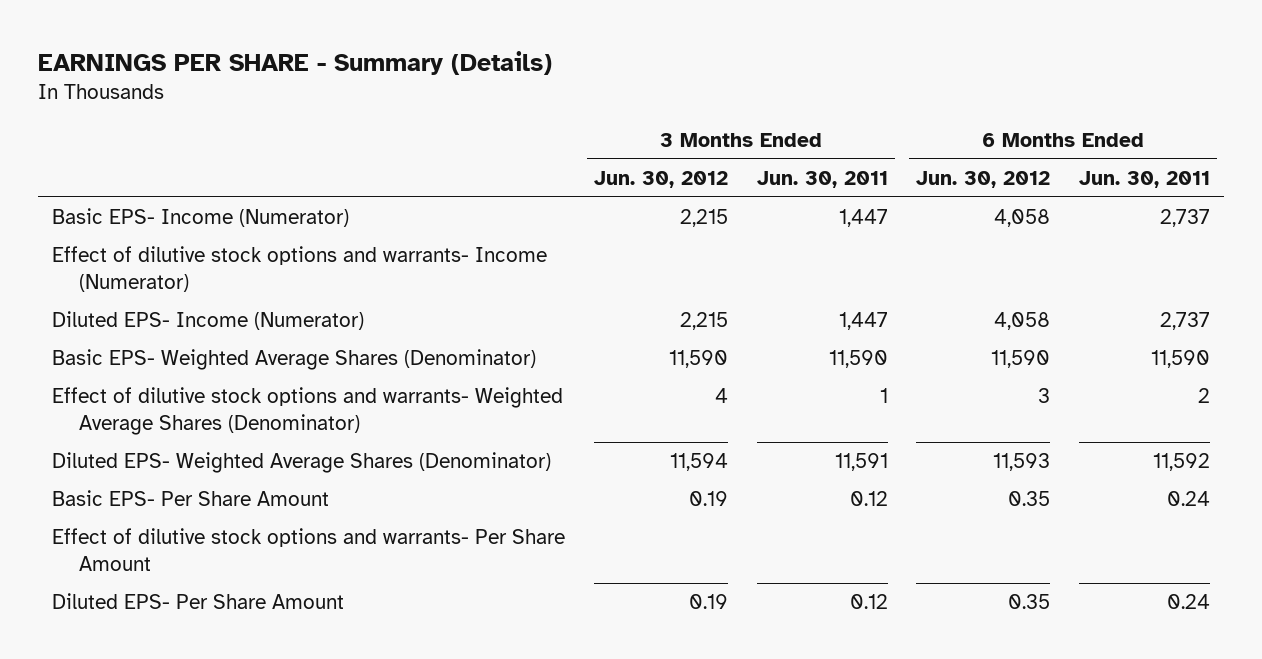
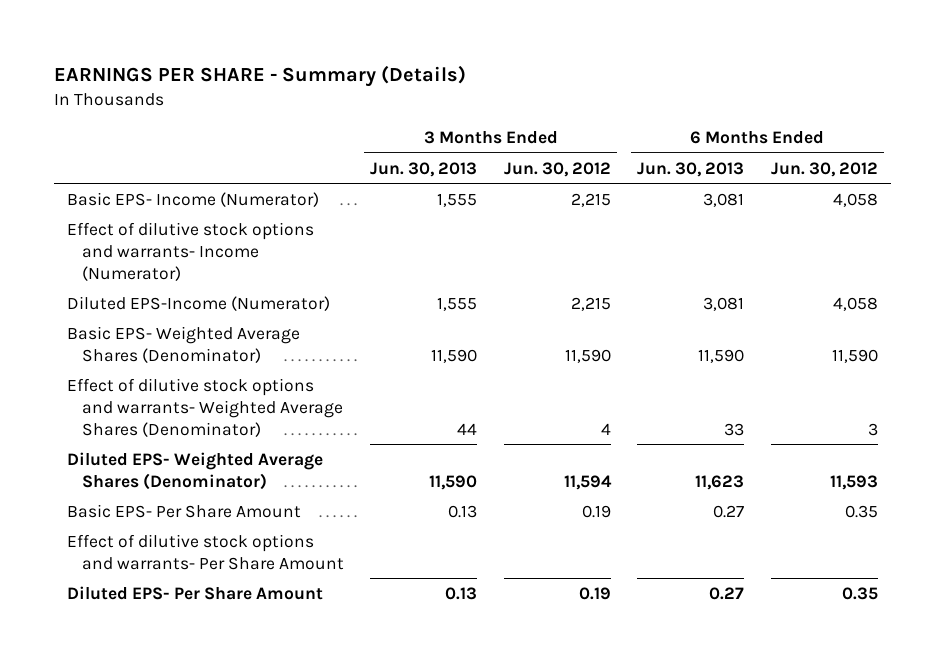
[756,170,888,188] Jun. 30, 2011 -> none
[1078,170,1210,188] Jun. 30, 2011 -> none
none -> [370,161,478,177] Jun. 30, 2013
none -> [637,161,745,177] Jun. 30, 2013
[52,311,365,331] Diluted EPS- Income (Numerator) -> [67,295,331,311] Diluted EPS-Income (Numerator)

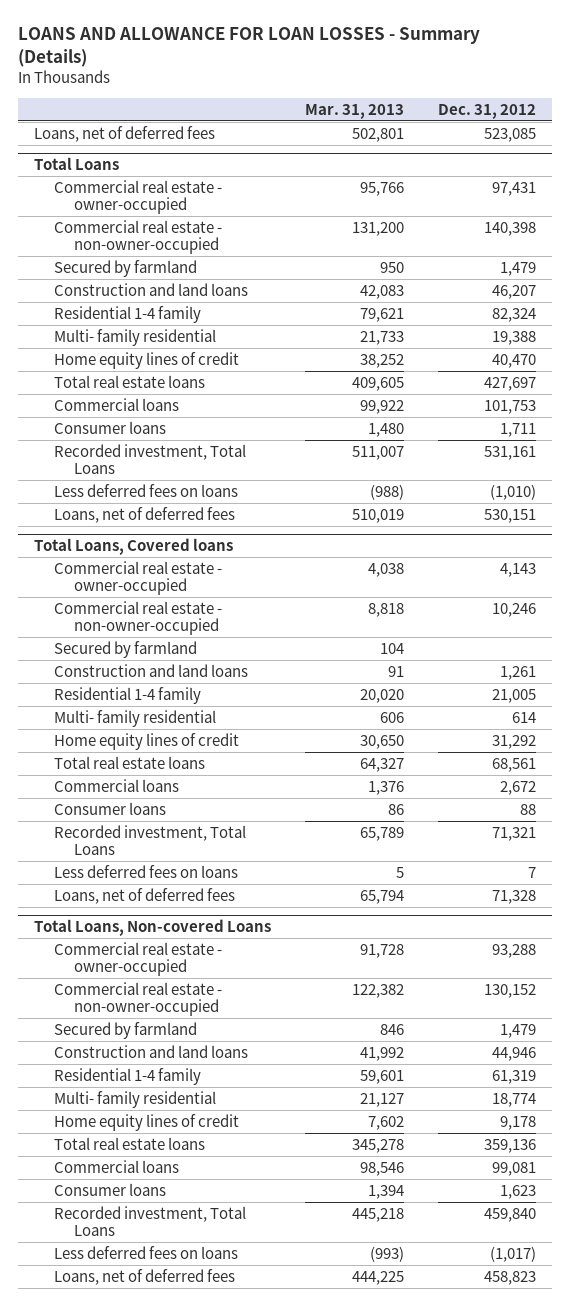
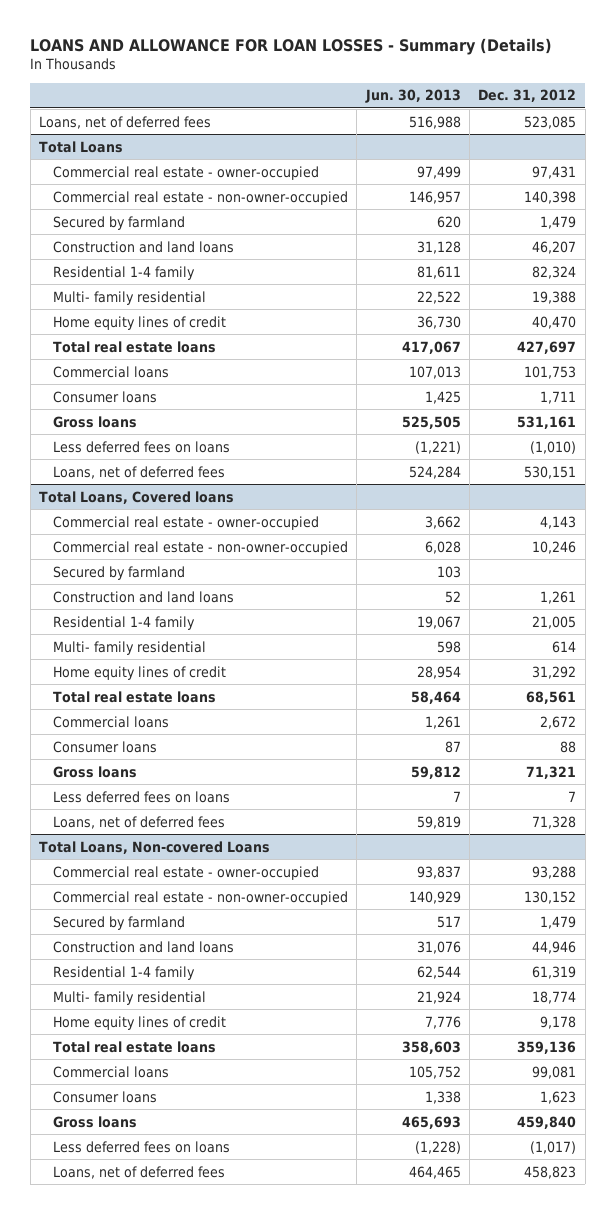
[304,103,404,119] Mar. 31, 2013 -> none
none -> [364,89,461,104] Jun. 30, 2013
[54,443,247,474] Recorded investment, Total Loans -> [53,415,138,428] Gross loans
[54,824,247,855] Recorded investment, Total Loans -> [53,765,138,778] Gross loans
[54,1205,247,1236] Recorded investment, Total Loans -> [53,1115,138,1128] Gross loans

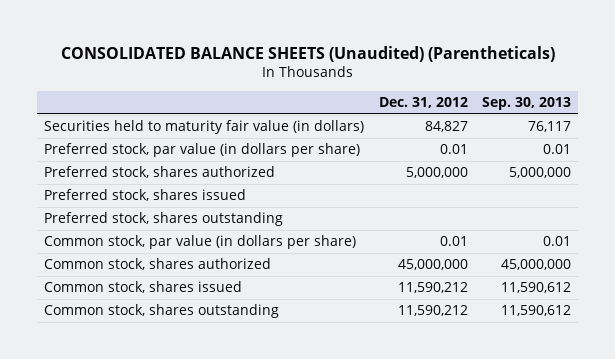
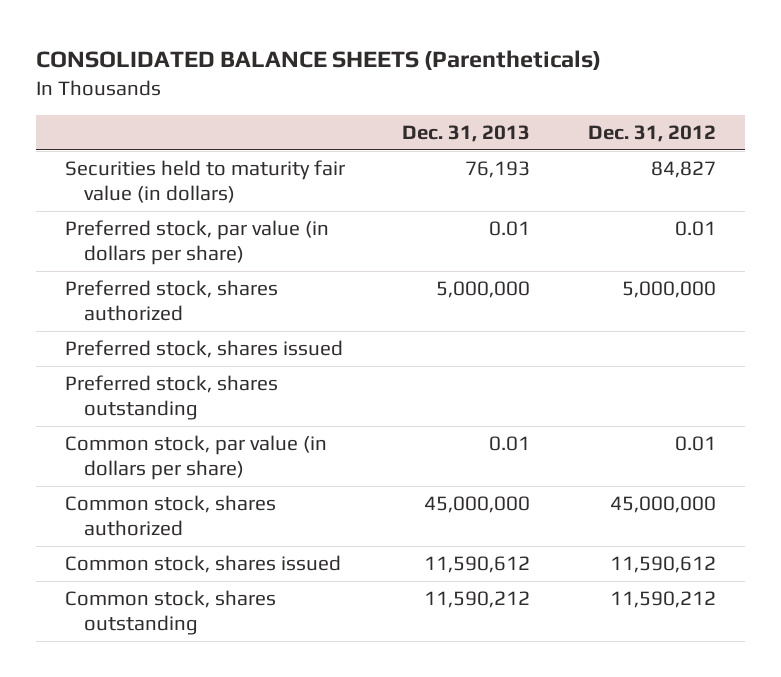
[60,45,555,62] CONSOLIDATED BALANCE SHEETS (Unaudited) (Parentheticals) -> [35,50,601,71] CONSOLIDATED BALANCE SHEETS (Parentheticals)
[481,97,571,111] Sep. 30, 2013 -> none
none -> [402,125,531,143] Dec. 31, 2013
[397,282,468,294] 11,590,212 -> [610,555,717,573] 11,590,612

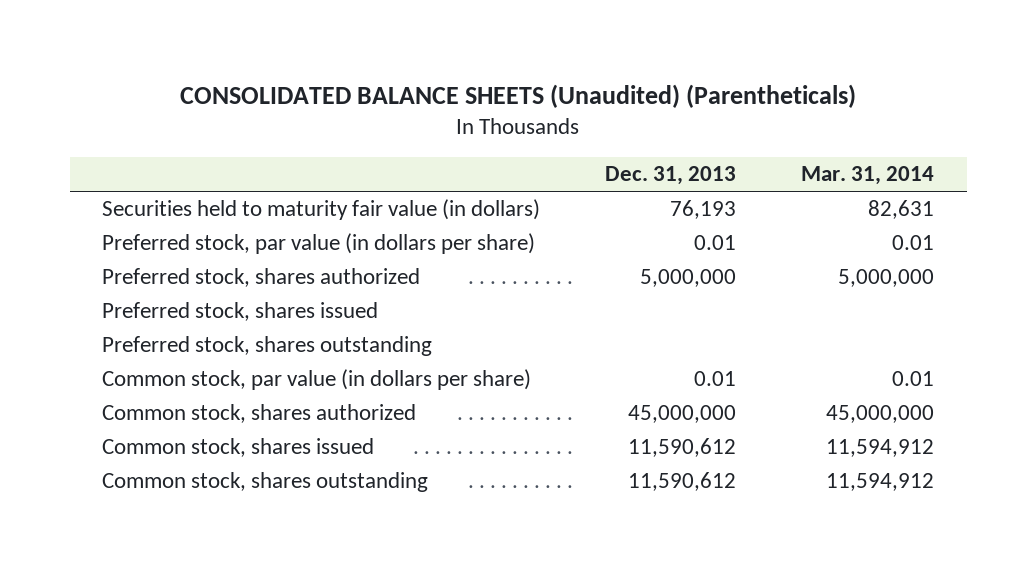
[35,50,601,71] CONSOLIDATED BALANCE SHEETS (Parentheticals) -> [180,84,857,109] CONSOLIDATED BALANCE SHEETS (Unaudited) (Parentheticals)
[588,125,717,143] Dec. 31, 2012 -> none
none -> [801,166,935,186] Mar. 31, 2014
[424,590,531,608] 11,590,212 -> [628,472,737,492] 11,590,612

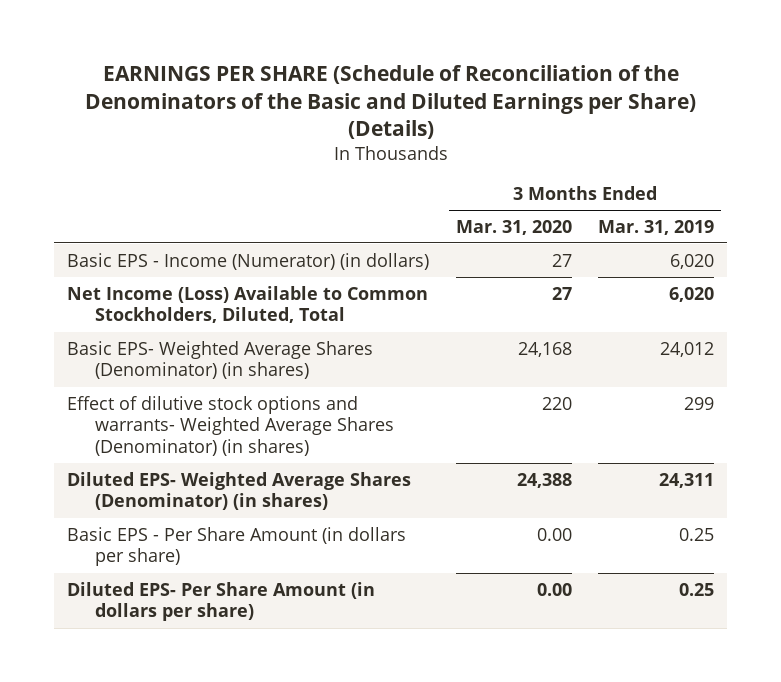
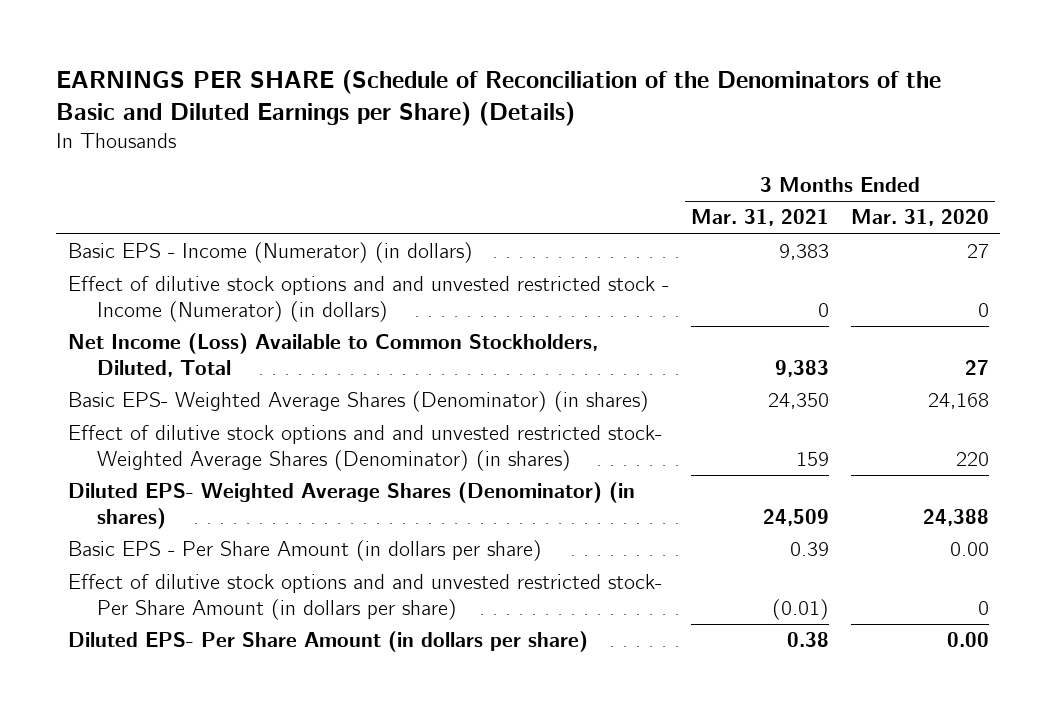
[597,219,714,235] Mar. 31, 2019 -> none
none -> [690,209,829,227] Mar. 31, 2021
none -> [67,276,669,323] Effect of dilutive stock options and and unvested restricted stock - Income (Numerator) (in dollars)
[67,395,394,457] Effect of dilutive stock options and warrants- Weighted Average Shares (Denominator) (in shares) -> [67,425,662,472] Effect of dilutive stock options and and unvested restricted stock- Weighted Average Shares (Denominator) (in shares)
none -> [67,574,662,621] Effect of dilutive stock options and and unvested restricted stock- Per Share Amount (in dollars per share)

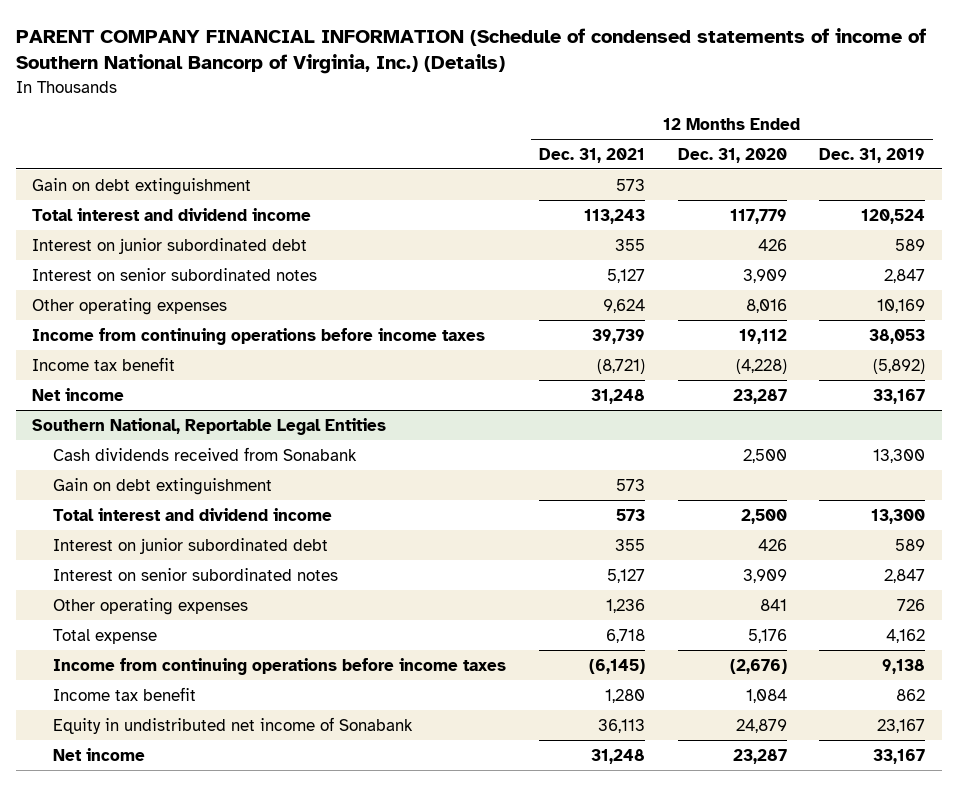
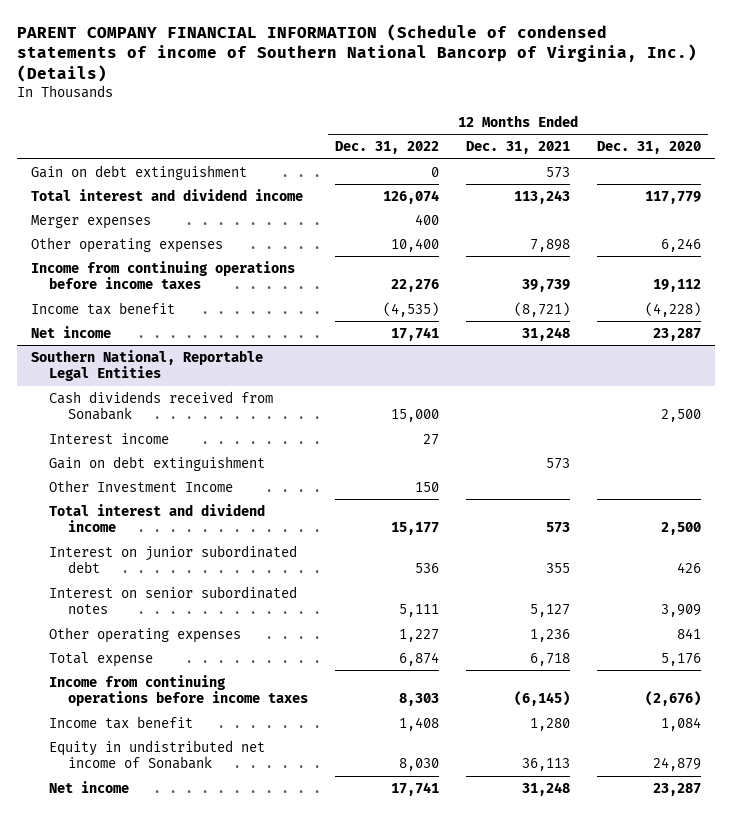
[819,147,926,163] Dec. 31, 2019 -> none
none -> [334,141,439,155] Dec. 31, 2022
[32,237,308,254] Interest on junior subordinated debt -> none
[32,267,318,281] Interest on senior subordinated notes -> none
none -> [30,214,151,229] Merger expenses
[602,298,645,313] 9,624 -> [530,238,571,252] 7,898
[745,298,787,313] 8,016 -> [661,237,702,252] 6,246
none -> [49,432,170,444] Interest income
none -> [49,479,234,492] Other Investment Income

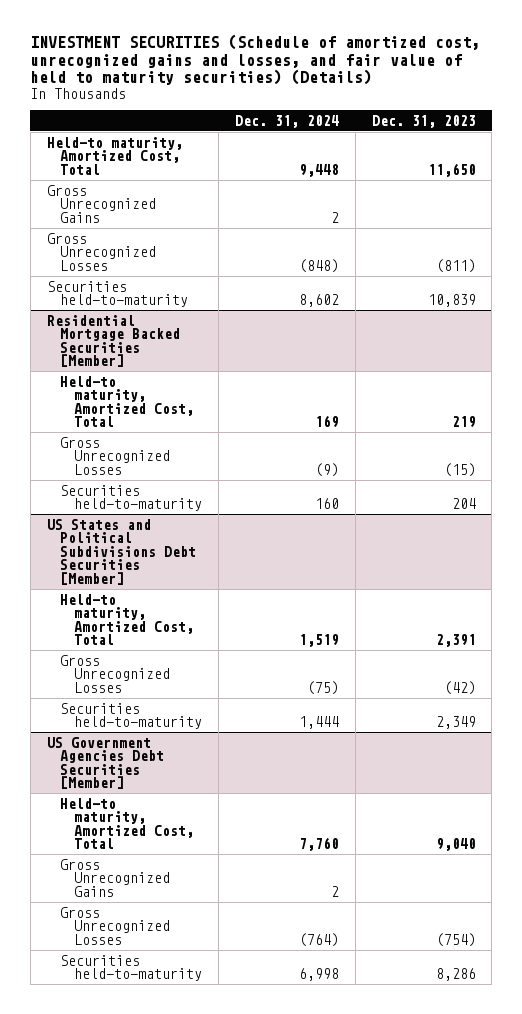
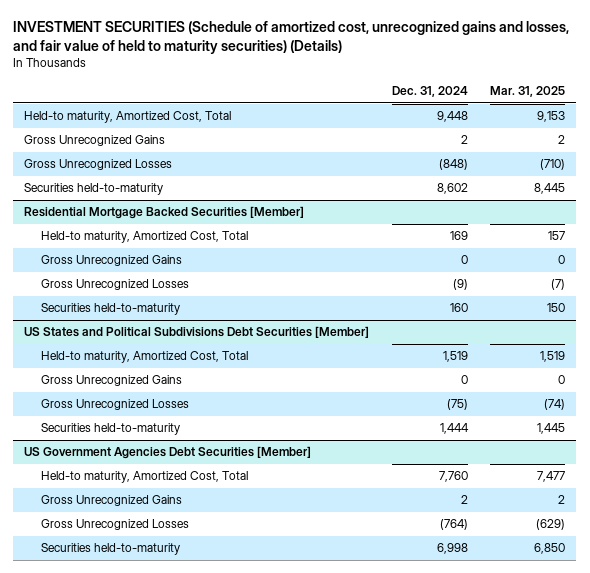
[371,114,476,128] Dec. 31, 2023 -> none
none -> [490,86,566,98] Mar. 31, 2025
none -> [41,255,183,267] Gross Unrecognized Gains
none -> [41,375,183,387] Gross Unrecognized Gains

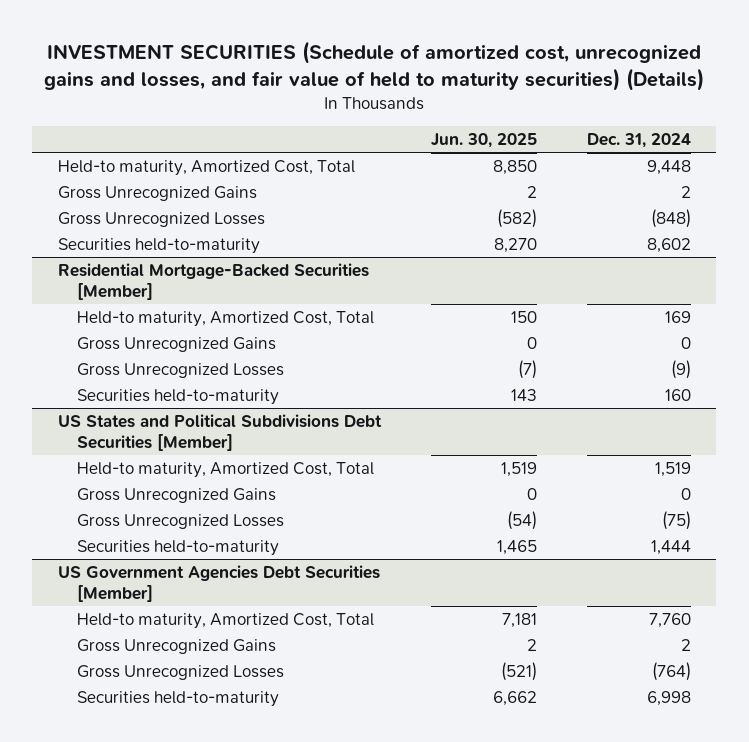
[490,86,566,98] Mar. 31, 2025 -> none
none -> [430,133,537,149] Jun. 30, 2025
[24,206,305,220] Residential Mortgage Backed Securities [Member] -> [57,262,369,300] Residential Mortgage-Backed Securities [Member]

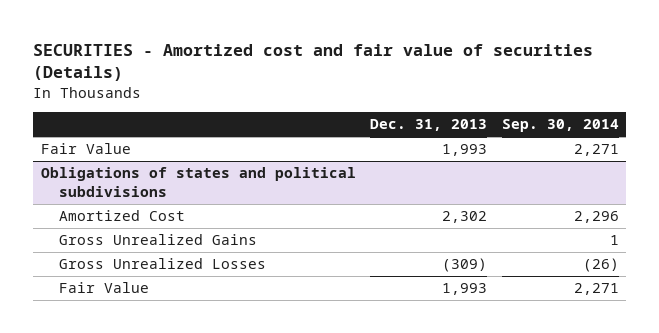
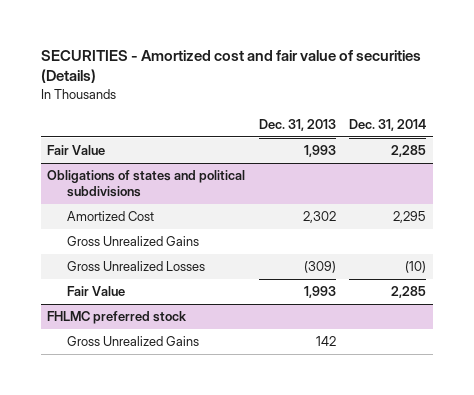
[501,119,619,133] Sep. 30, 2014 -> none
none -> [349,119,427,132] Dec. 31, 2014
none -> [47,311,188,325] FHLMC preferred stock
none -> [67,336,200,347] Gross Unrealized Gains

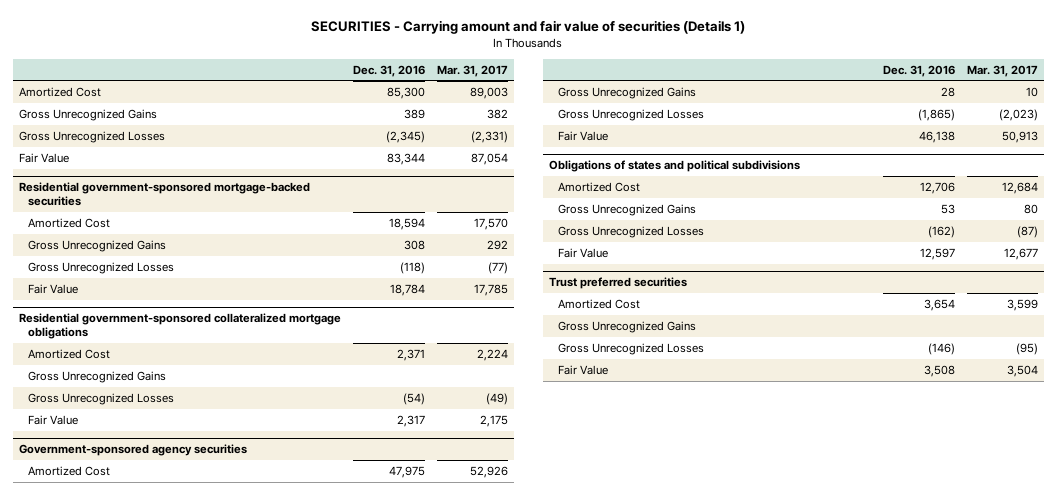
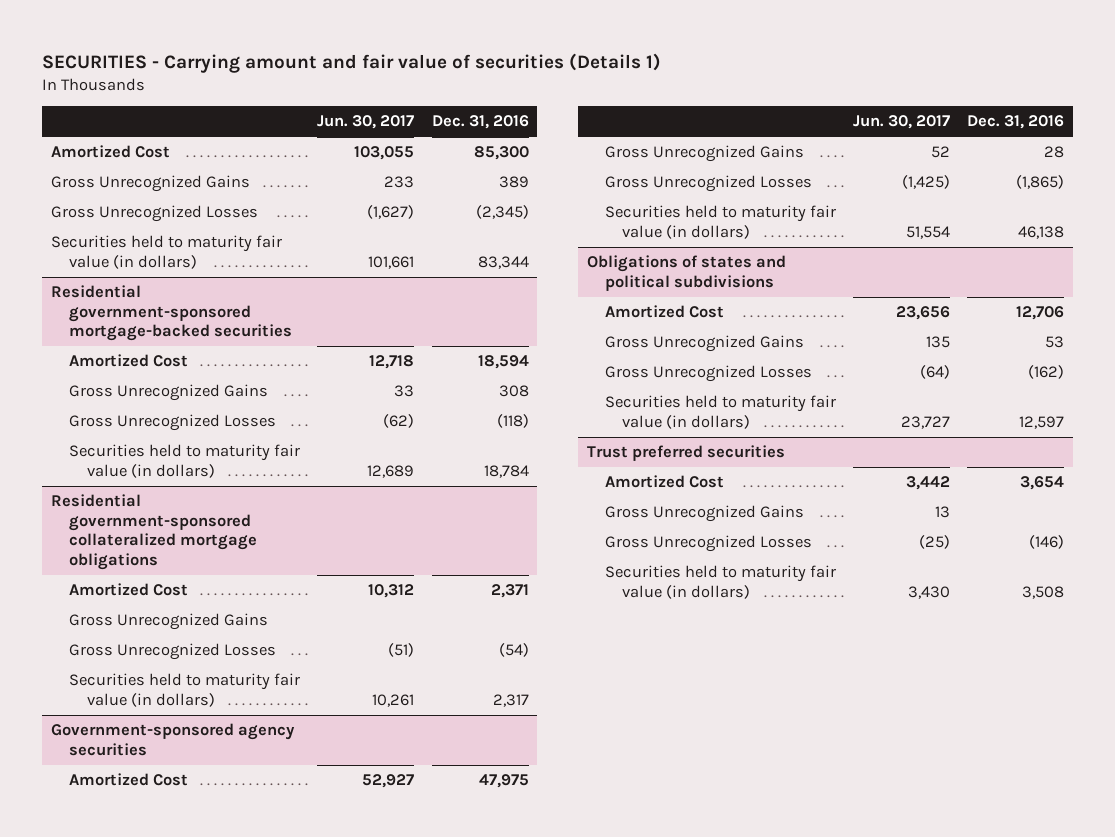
[436,64,508,77] Mar. 31, 2017 -> none
none -> [317,115,415,130] Jun. 30, 2017
[18,152,69,163] Fair Value -> [50,235,282,269] Securities held to maturity fair value (in dollars)
[27,283,78,294] Fair Value -> [68,444,300,478] Securities held to maturity fair value (in dollars)
[27,414,78,425] Fair Value -> [68,673,300,707] Securities held to maturity fair value (in dollars)
[558,130,609,141] Fair Value -> [604,205,836,239] Securities held to maturity fair value (in dollars)
[558,247,609,258] Fair Value -> [604,395,836,429] Securities held to maturity fair value (in dollars)
[558,364,609,375] Fair Value -> [604,565,836,599] Securities held to maturity fair value (in dollars)

